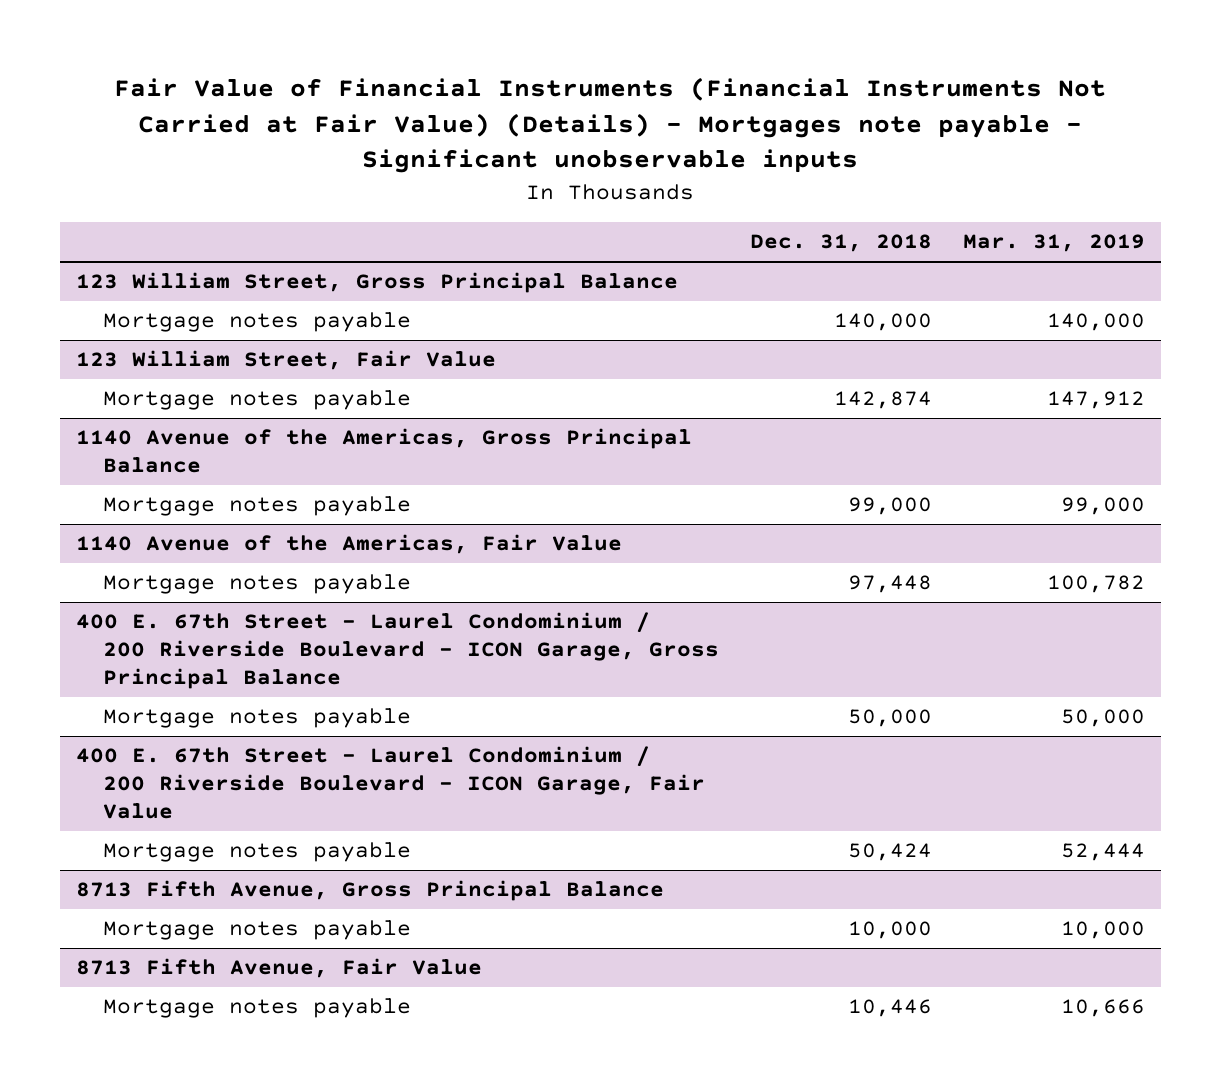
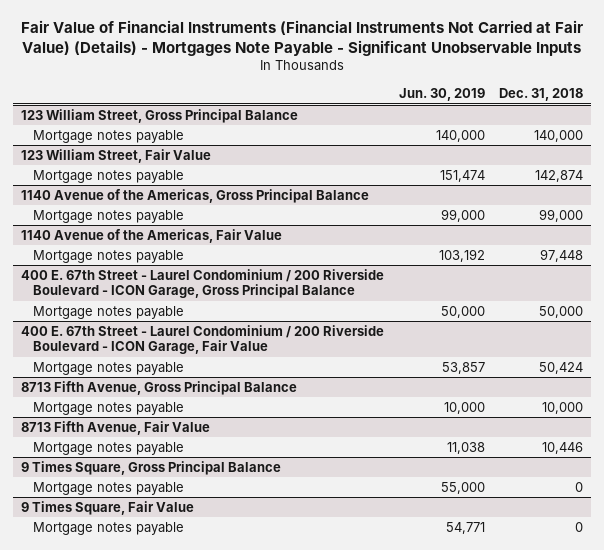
[114,76,1107,174] Fair Value of Financial Instruments (Financial Instruments Not Carried at Fair Value) (Details) - Mortgages note payable - Significant unobservable inputs -> [21,20,584,57] Fair Value of Financial Instruments (Financial Instruments Not Carried at Fair Value) (Details) - Mortgages Note Payable - Significant Unobservable Inputs
[963,234,1146,253] Mar. 31, 2019 -> none
none -> [398,88,485,102] Jun. 30, 2019
none -> [20,460,281,475] 9 Times Square, Gross Principal Balance
none -> [33,481,185,495] Mortgage notes payable
none -> [20,500,194,515] 9 Times Square, Fair Value
none -> [33,521,185,535] Mortgage notes payable

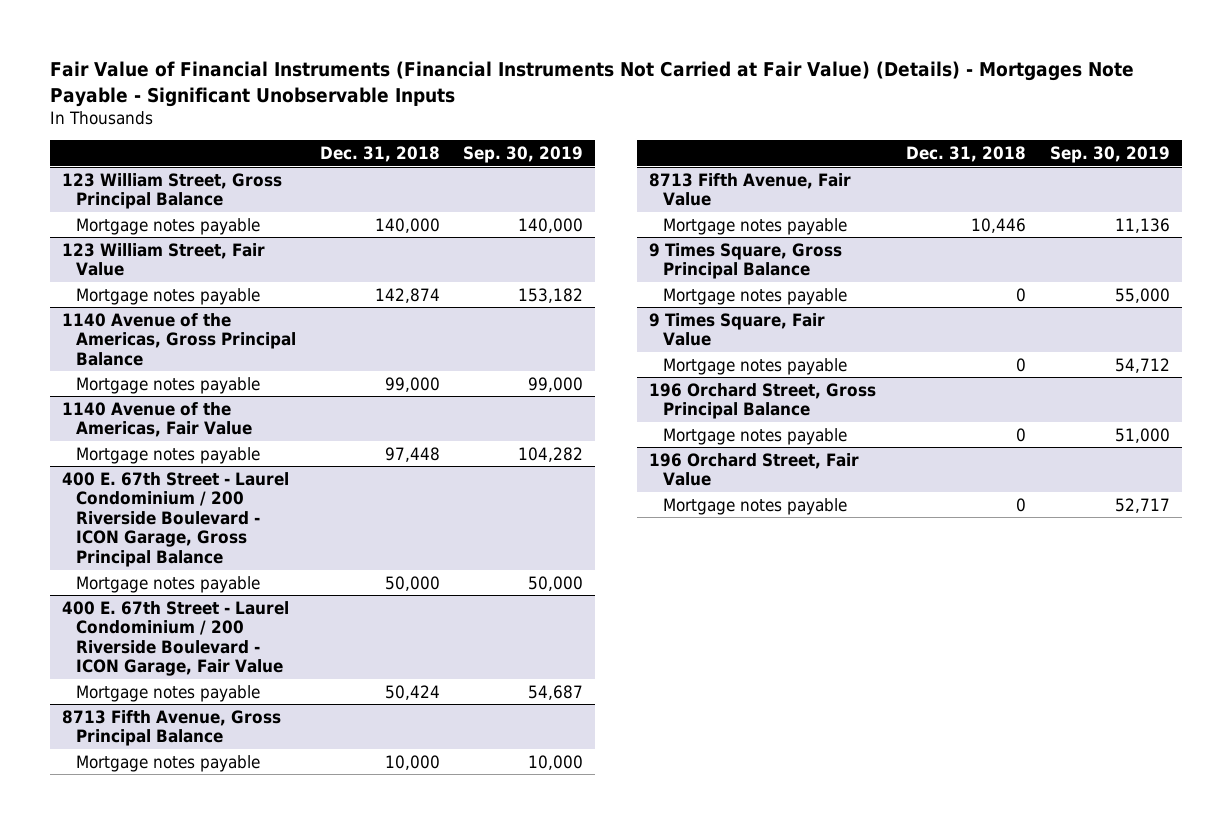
[398,88,485,102] Jun. 30, 2019 -> none
none -> [463,146,584,164] Sep. 30, 2019
none -> [648,382,876,420] 196 Orchard Street, Gross Principal Balance
none -> [662,427,847,445] Mortgage notes payable
none -> [648,452,859,487] 196 Orchard Street, Fair Value
none -> [662,497,847,515] Mortgage notes payable

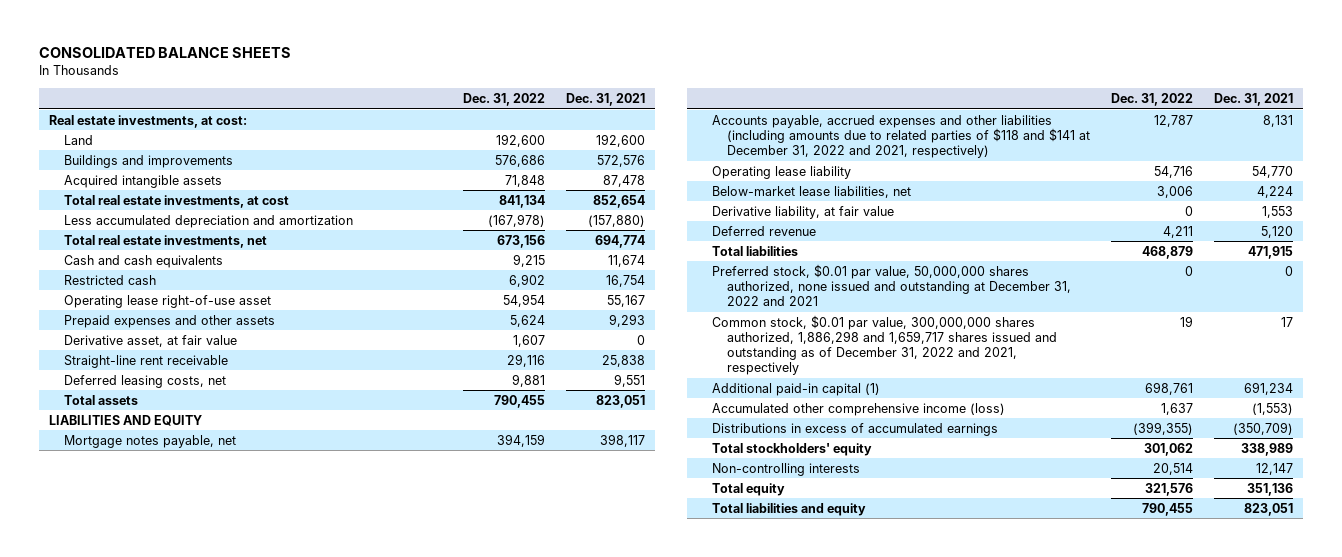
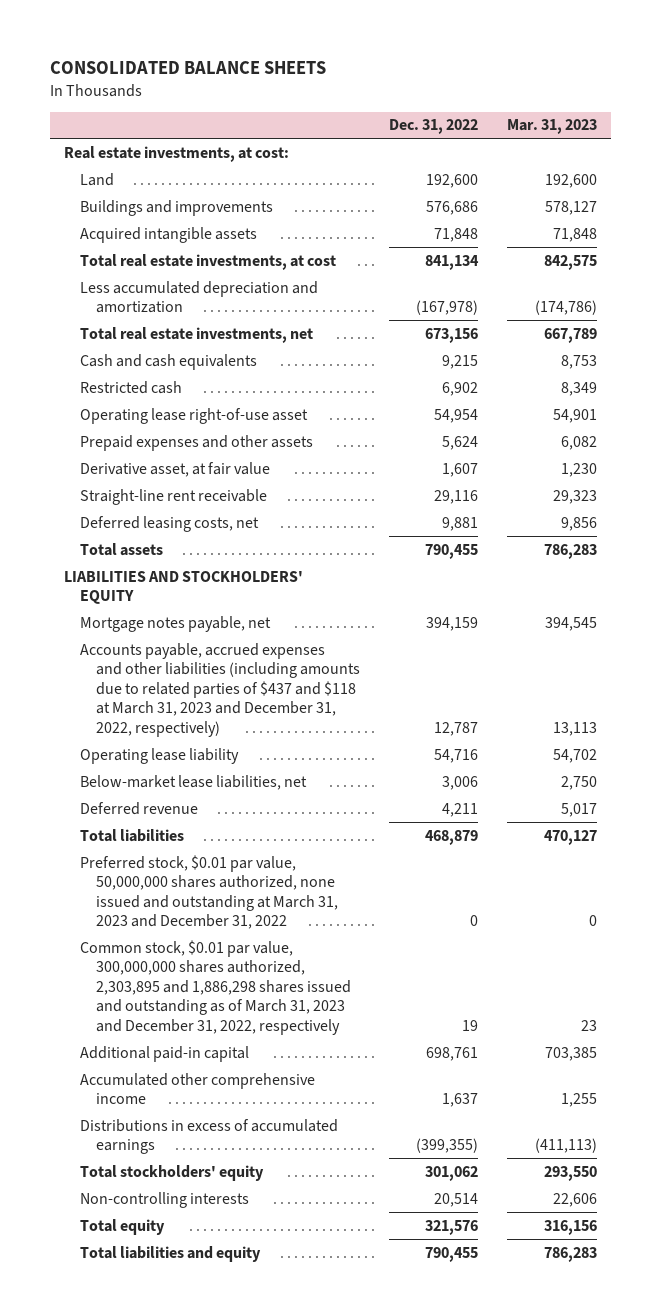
[565,92,645,106] Dec. 31, 2021 -> none
none -> [506,119,597,135] Mar. 31, 2023
[48,414,202,426] LIABILITIES AND EQUITY -> [63,570,303,605] LIABILITIES AND STOCKHOLDERS' EQUITY
[712,114,1091,158] Accounts payable, accrued expenses and other liabilities (including amounts due to related parties of $118 and $141 at December 31, 2022 and 2021, respectively) -> [80,642,361,737] Accounts payable, accrued expenses and other liabilities (including amounts due to related parties of $437 and $118 at March 31, 2023 and December 31, 2022, respectively)
[712,205,895,219] Derivative liability, at fair value -> none
[712,263,1072,306] Preferred stock, $0.01 par value, 50,000,000 shares authorized, none issued and outstanding at December 31, 2022 and 2021 -> [80,854,339,930] Preferred stock, $0.01 par value, 50,000,000 shares authorized, none issued and outstanding at March 31, 2023 and December 31, 2022
[712,314,1058,375] Common stock, $0.01 par value, 300,000,000 shares authorized, 1,886,298 and 1,659,717 shares issued and outstanding as of December 31, 2022 and 2021, respectively -> [80,939,352,1035] Common stock, $0.01 par value, 300,000,000 shares authorized, 2,303,895 and 1,886,298 shares issued and outstanding as of March 31, 2023 and December 31, 2022, respectively
[712,382,881,396] Additional paid-in capital (1) -> [80,1045,250,1062] Additional paid-in capital
[712,402,1006,416] Accumulated other comprehensive income (loss) -> [80,1072,316,1105] Accumulated other comprehensive income

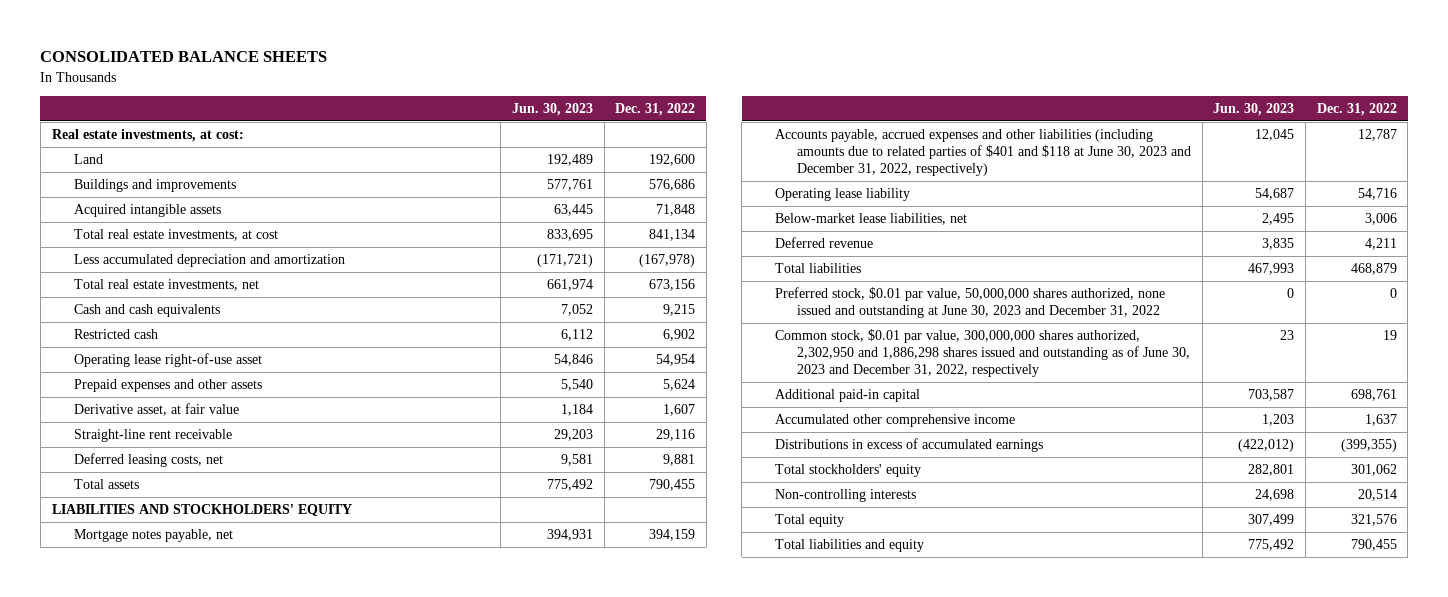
[506,119,597,135] Mar. 31, 2023 -> none
none -> [511,102,593,116] Jun. 30, 2023
[80,642,361,737] Accounts payable, accrued expenses and other liabilities (including amounts due to related parties of $437 and $118 at March 31, 2023 and December 31, 2022, respectively) -> [775,129,1191,176] Accounts payable, accrued expenses and other liabilities (including amounts due to related parties of $401 and $118 at June 30, 2023 and December 31, 2022, respectively)
[80,854,339,930] Preferred stock, $0.01 par value, 50,000,000 shares authorized, none issued and outstanding at March 31, 2023 and December 31, 2022 -> [775,287,1166,319] Preferred stock, $0.01 par value, 50,000,000 shares authorized, none issued and outstanding at June 30, 2023 and December 31, 2022
[80,939,352,1035] Common stock, $0.01 par value, 300,000,000 shares authorized, 2,303,895 and 1,886,298 shares issued and outstanding as of March 31, 2023 and December 31, 2022, respectively -> [775,329,1190,377] Common stock, $0.01 par value, 300,000,000 shares authorized, 2,302,950 and 1,886,298 shares issued and outstanding as of June 30, 2023 and December 31, 2022, respectively

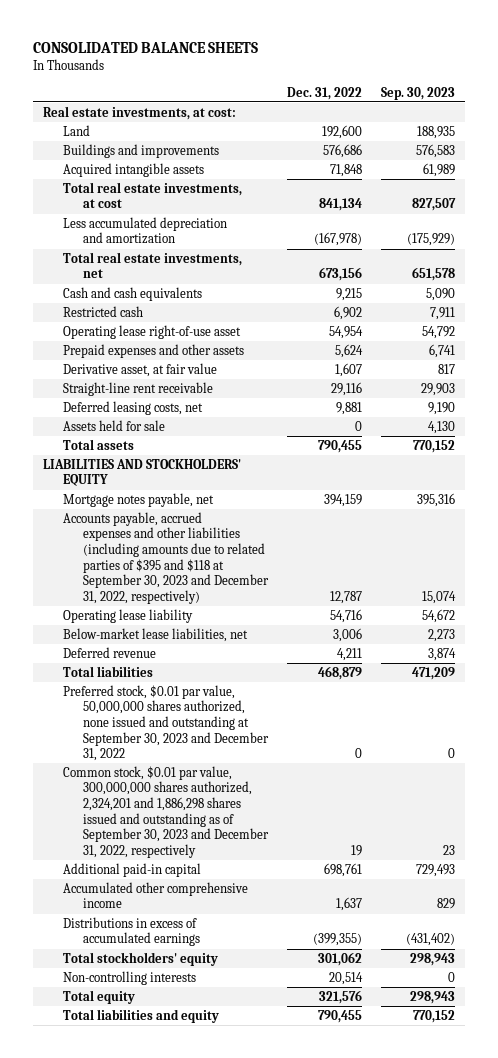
[511,102,593,116] Jun. 30, 2023 -> none
none -> [381,86,456,100] Sep. 30, 2023
none -> [62,419,165,431] Assets held for sale
[775,129,1191,176] Accounts payable, accrued expenses and other liabilities (including amounts due to related parties of $401 and $118 at June 30, 2023 and December 31, 2022, respectively) -> [62,511,269,604] Accounts payable, accrued expenses and other liabilities (including amounts due to related parties of $395 and $118 at September 30, 2023 and December 31, 2022, respectively)
[775,287,1166,319] Preferred stock, $0.01 par value, 50,000,000 shares authorized, none issued and outstanding at June 30, 2023 and December 31, 2022 -> [62,684,269,762] Preferred stock, $0.01 par value, 50,000,000 shares authorized, none issued and outstanding at September 30, 2023 and December 31, 2022
[775,329,1190,377] Common stock, $0.01 par value, 300,000,000 shares authorized, 2,302,950 and 1,886,298 shares issued and outstanding as of June 30, 2023 and December 31, 2022, respectively -> [62,765,269,858] Common stock, $0.01 par value, 300,000,000 shares authorized, 2,324,201 and 1,886,298 shares issued and outstanding as of September 30, 2023 and December 31, 2022, respectively

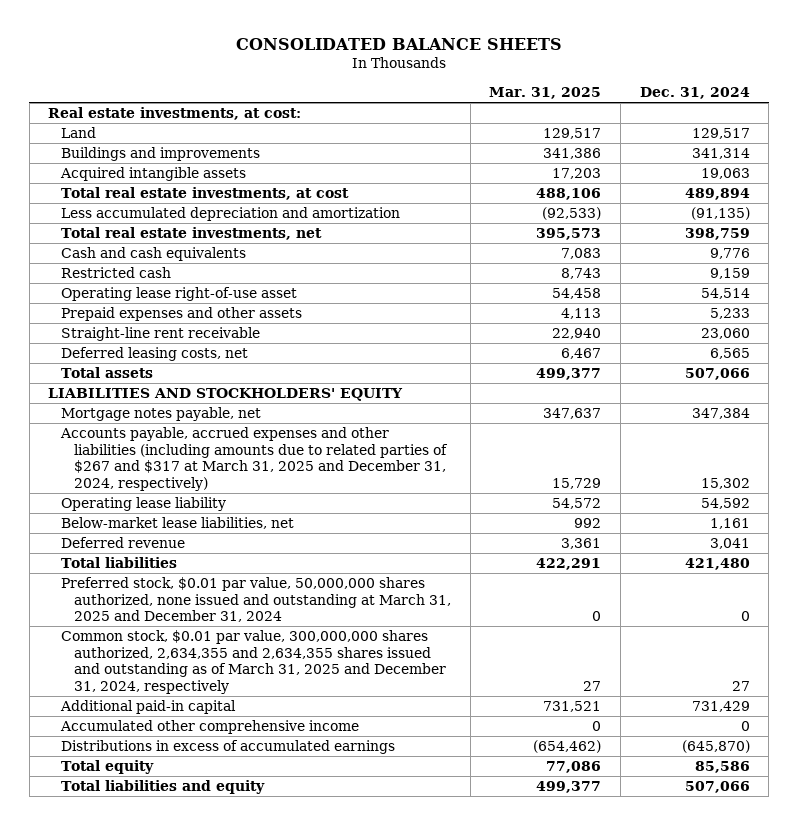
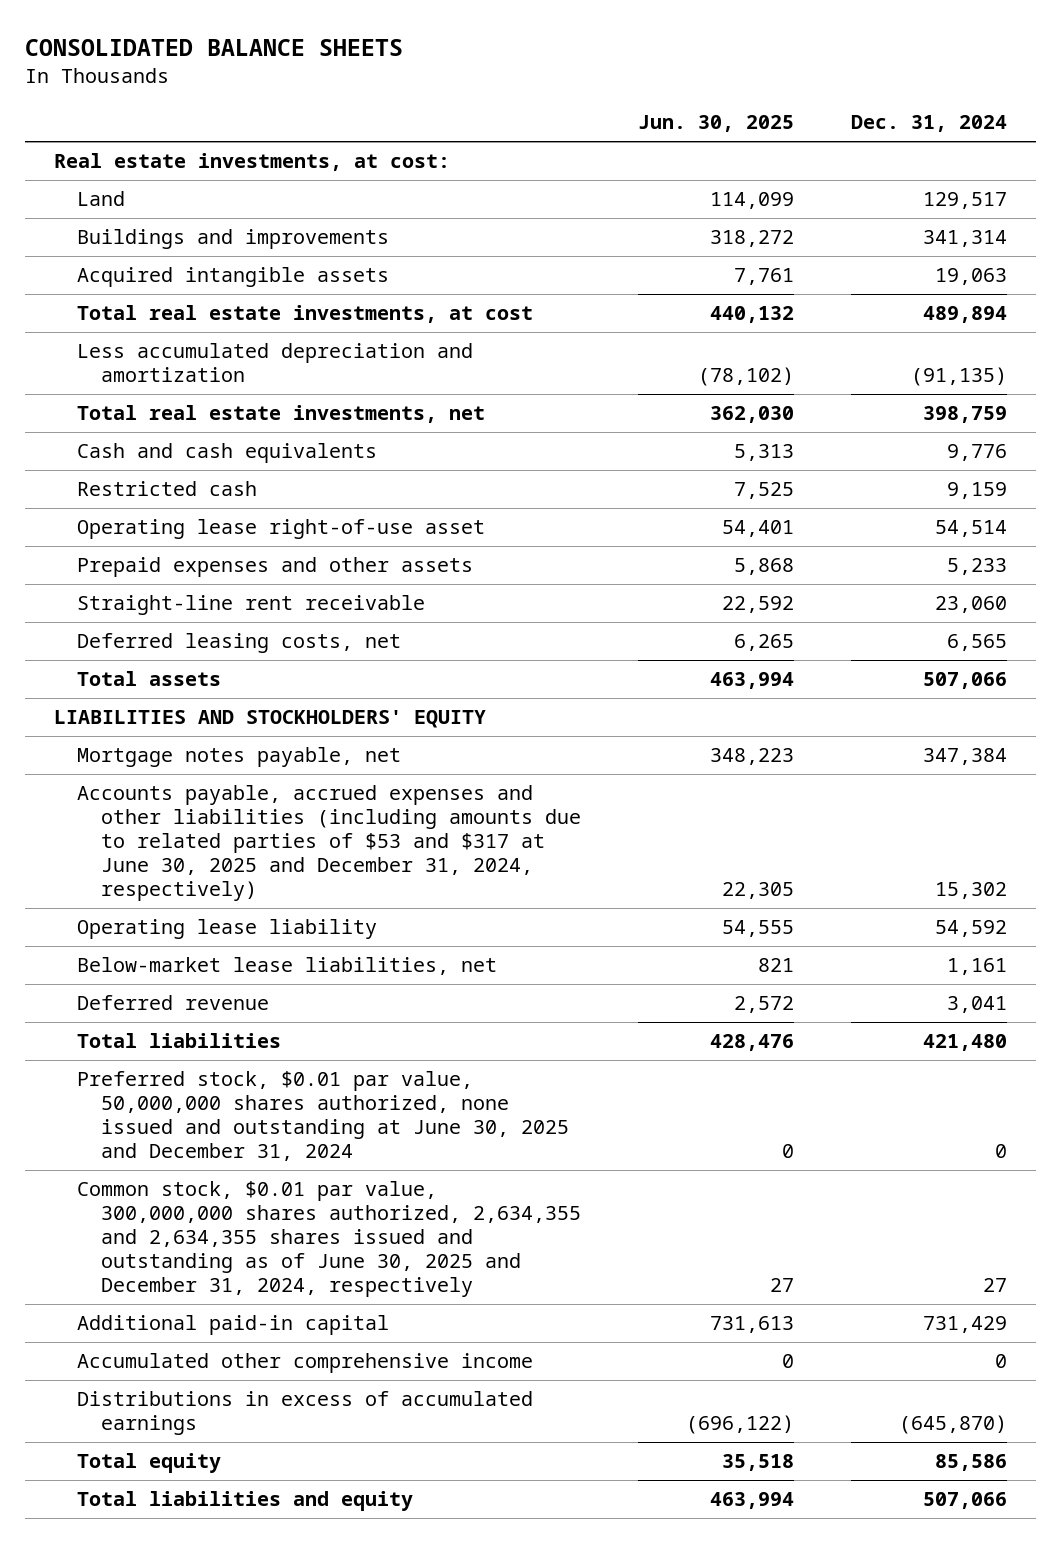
[489,86,602,99] Mar. 31, 2025 -> none
none -> [637,115,794,133] Jun. 30, 2025
[60,427,448,491] Accounts payable, accrued expenses and other liabilities (including amounts due to related parties of $267 and $317 at March 31, 2025 and December 31, 2024, respectively) -> [77,785,581,902] Accounts payable, accrued expenses and other liabilities (including amounts due to related parties of $53 and $317 at June 30, 2025 and December 31, 2024, respectively)
[61,577,451,623] Preferred stock, $0.01 par value, 50,000,000 shares authorized, none issued and outstanding at March 31, 2025 and December 31, 2024 -> [77,1071,569,1162] Preferred stock, $0.01 par value, 50,000,000 shares authorized, none issued and outstanding at June 30, 2025 and December 31, 2024
[61,630,446,694] Common stock, $0.01 par value, 300,000,000 shares authorized, 2,634,355 and 2,634,355 shares issued and outstanding as of March 31, 2025 and December 31, 2024, respectively -> [77,1181,581,1298] Common stock, $0.01 par value, 300,000,000 shares authorized, 2,634,355 and 2,634,355 shares issued and outstanding as of June 30, 2025 and December 31, 2024, respectively

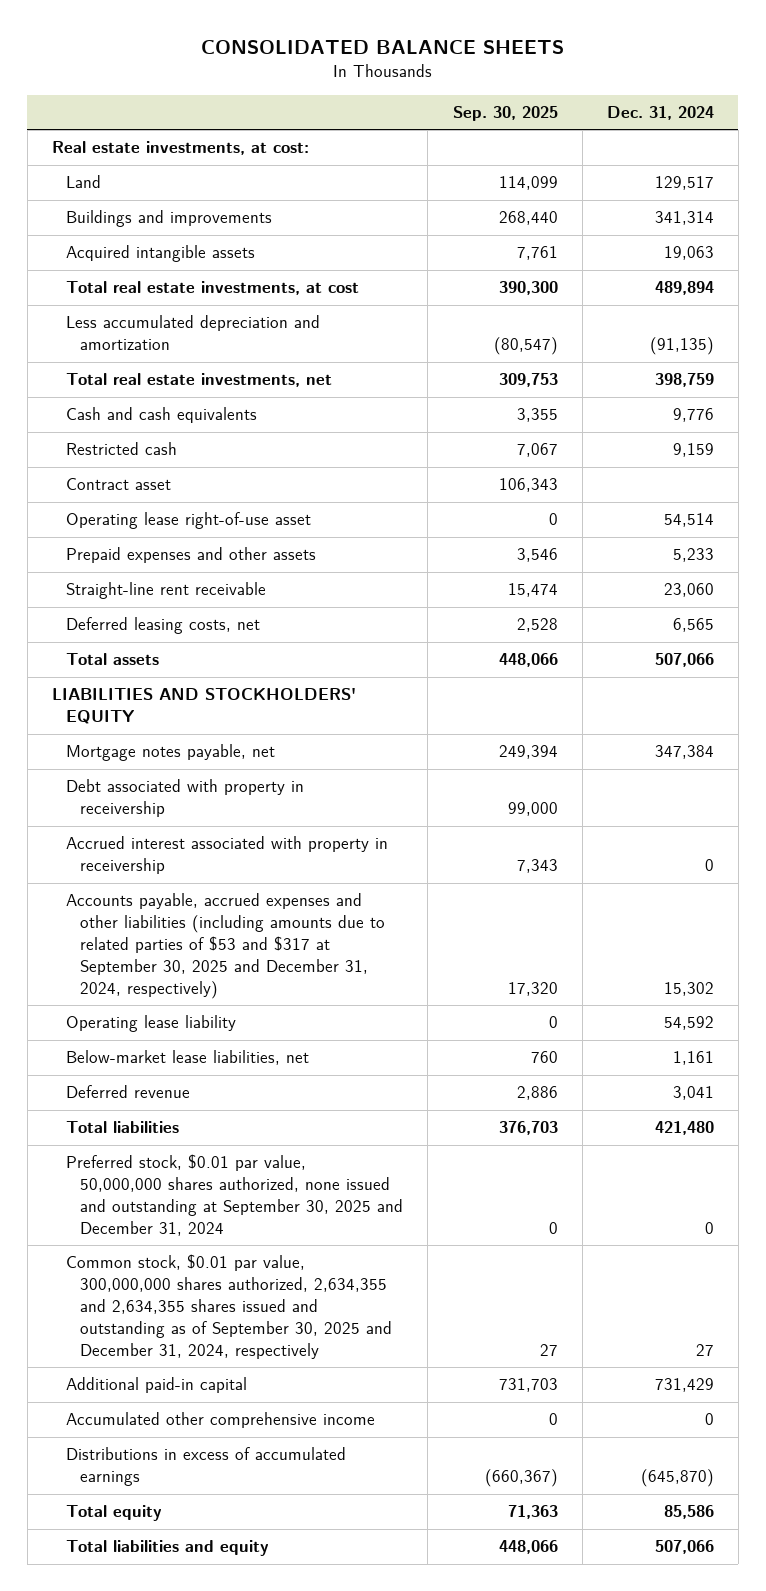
[637,115,794,133] Jun. 30, 2025 -> none
none -> [452,106,558,122] Sep. 30, 2025
none -> [66,478,172,491] Contract asset
none -> [66,779,305,818] Debt associated with property in receivership
none -> [66,836,389,875] Accrued interest associated with property in receivership
[77,785,581,902] Accounts payable, accrued expenses and other liabilities (including amounts due to related parties of $53 and $317 at June 30, 2025 and December 31, 2024, respectively) -> [66,893,386,999] Accounts payable, accrued expenses and other liabilities (including amounts due to related parties of $53 and $317 at September 30, 2025 and December 31, 2024, respectively)
[77,1071,569,1162] Preferred stock, $0.01 par value, 50,000,000 shares authorized, none issued and outstanding at June 30, 2025 and December 31, 2024 -> [66,1154,404,1236] Preferred stock, $0.01 par value, 50,000,000 shares authorized, none issued and outstanding at September 30, 2025 and December 31, 2024
[77,1181,581,1298] Common stock, $0.01 par value, 300,000,000 shares authorized, 2,634,355 and 2,634,355 shares issued and outstanding as of June 30, 2025 and December 31, 2024, respectively -> [66,1254,393,1359] Common stock, $0.01 par value, 300,000,000 shares authorized, 2,634,355 and 2,634,355 shares issued and outstanding as of September 30, 2025 and December 31, 2024, respectively

